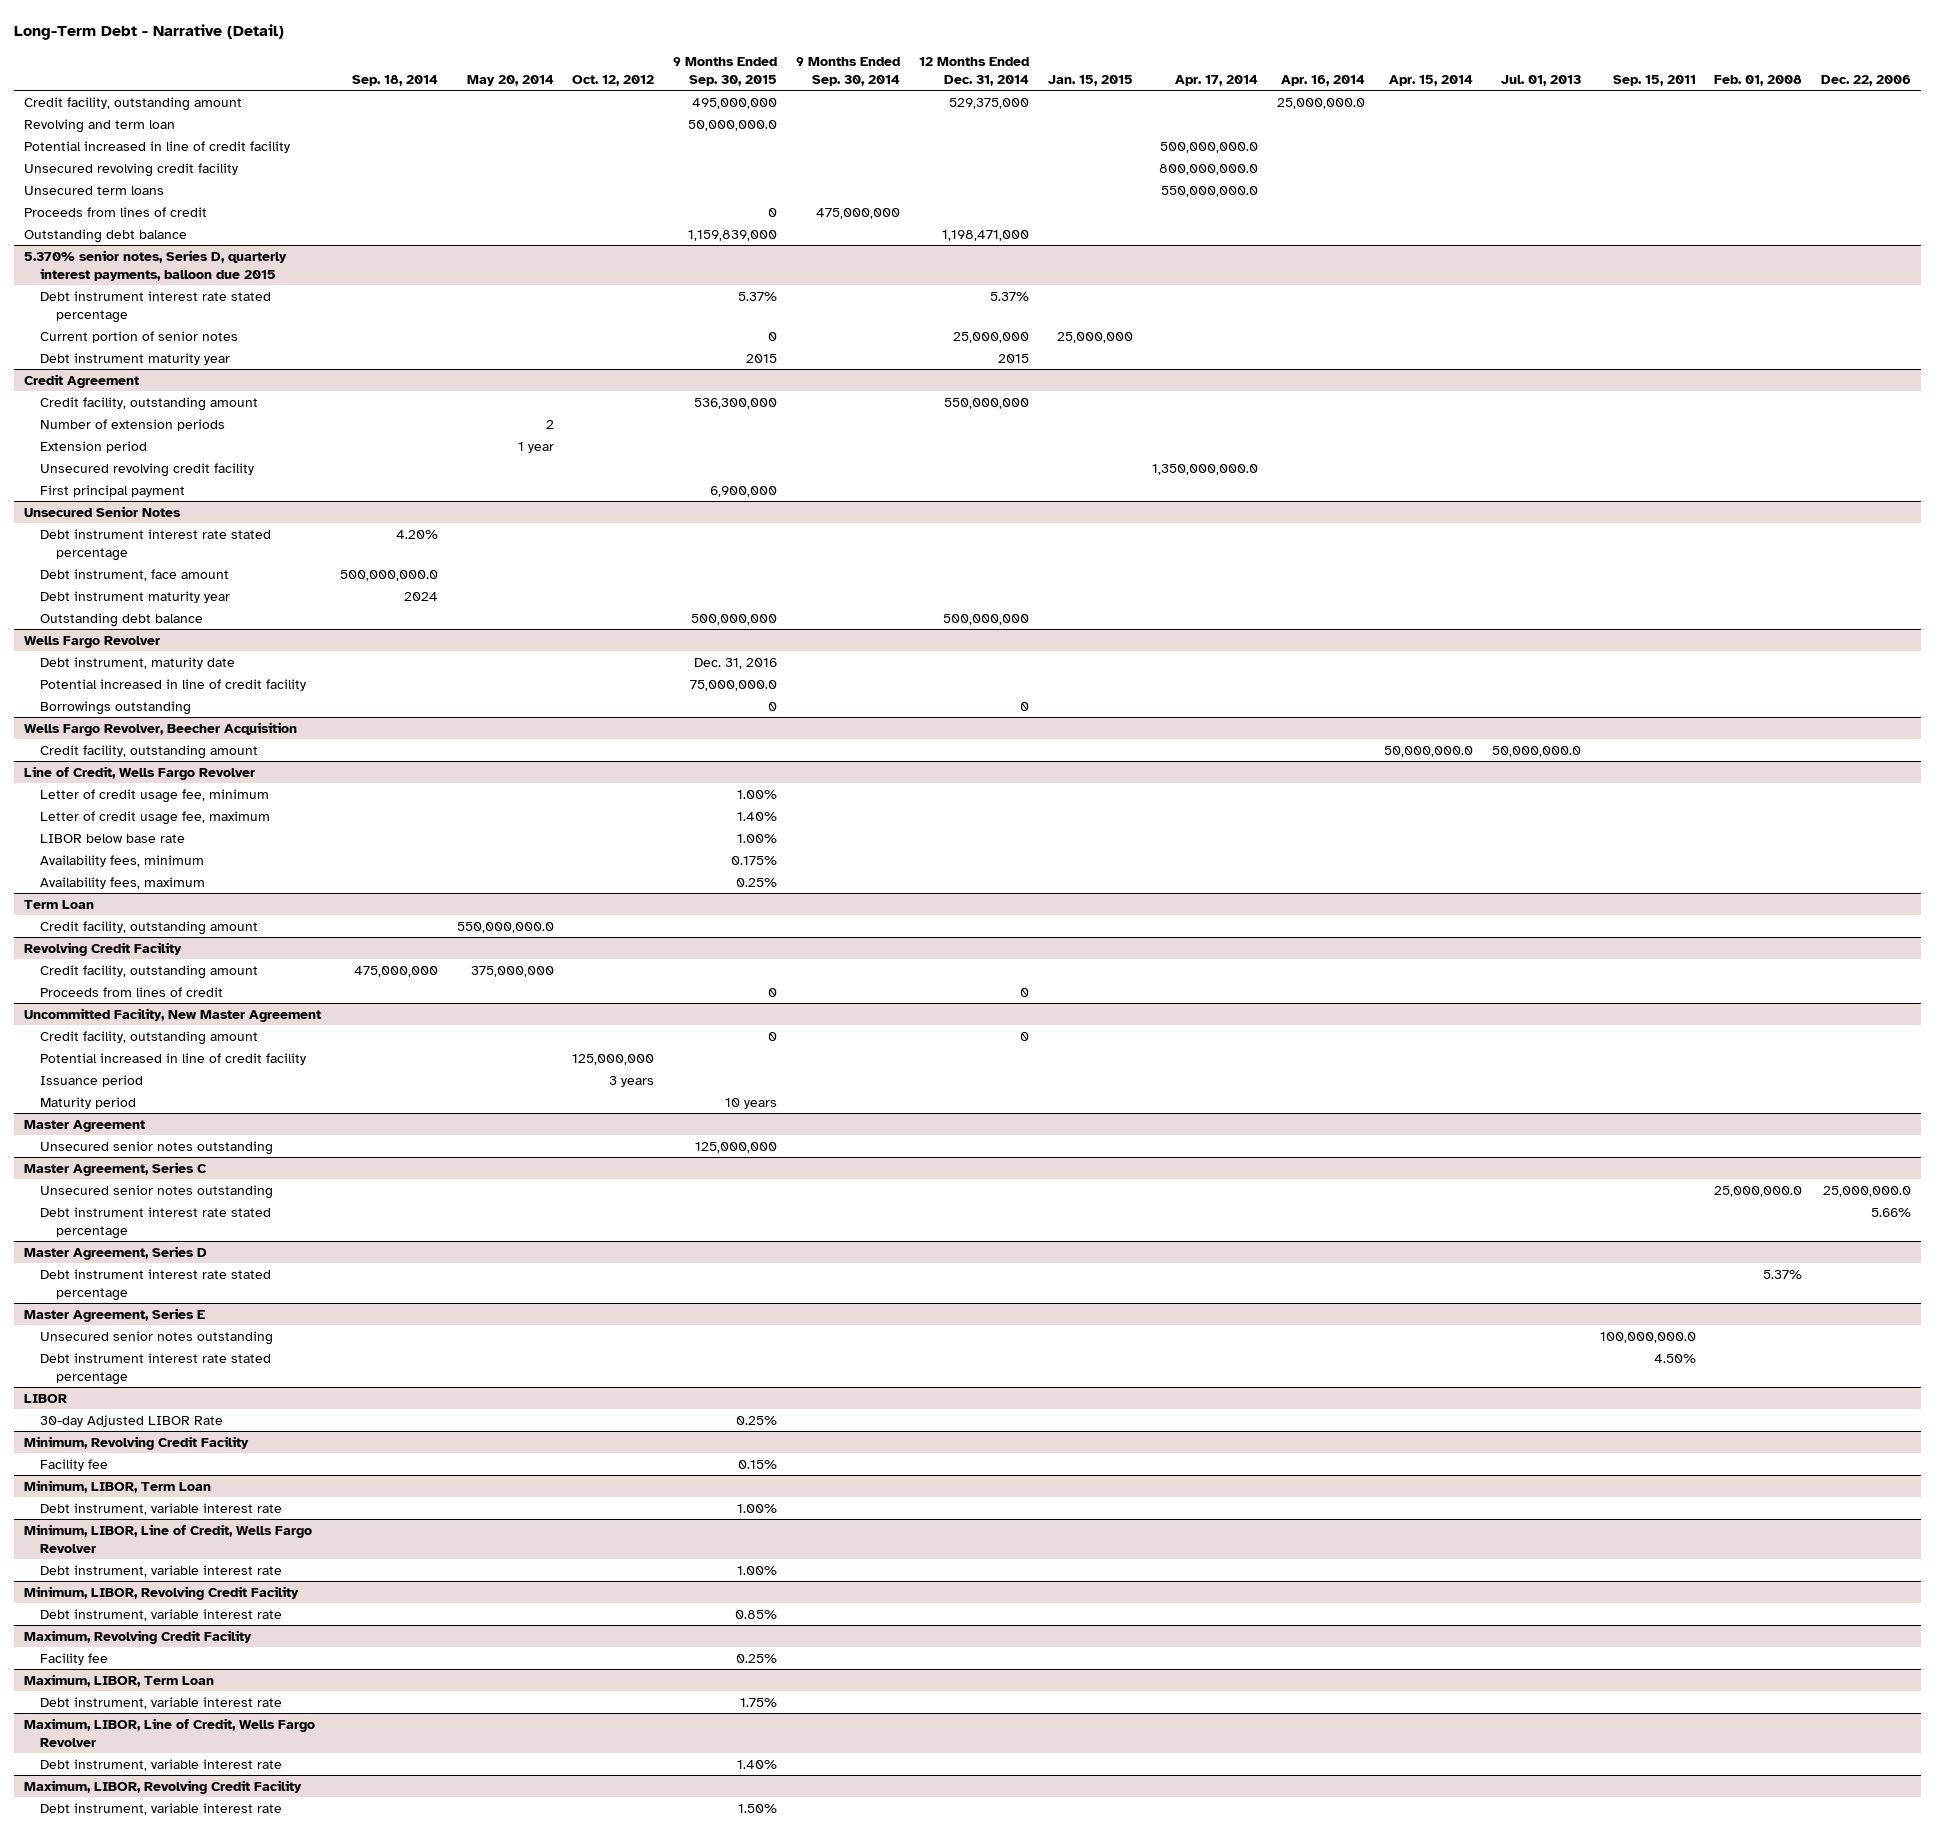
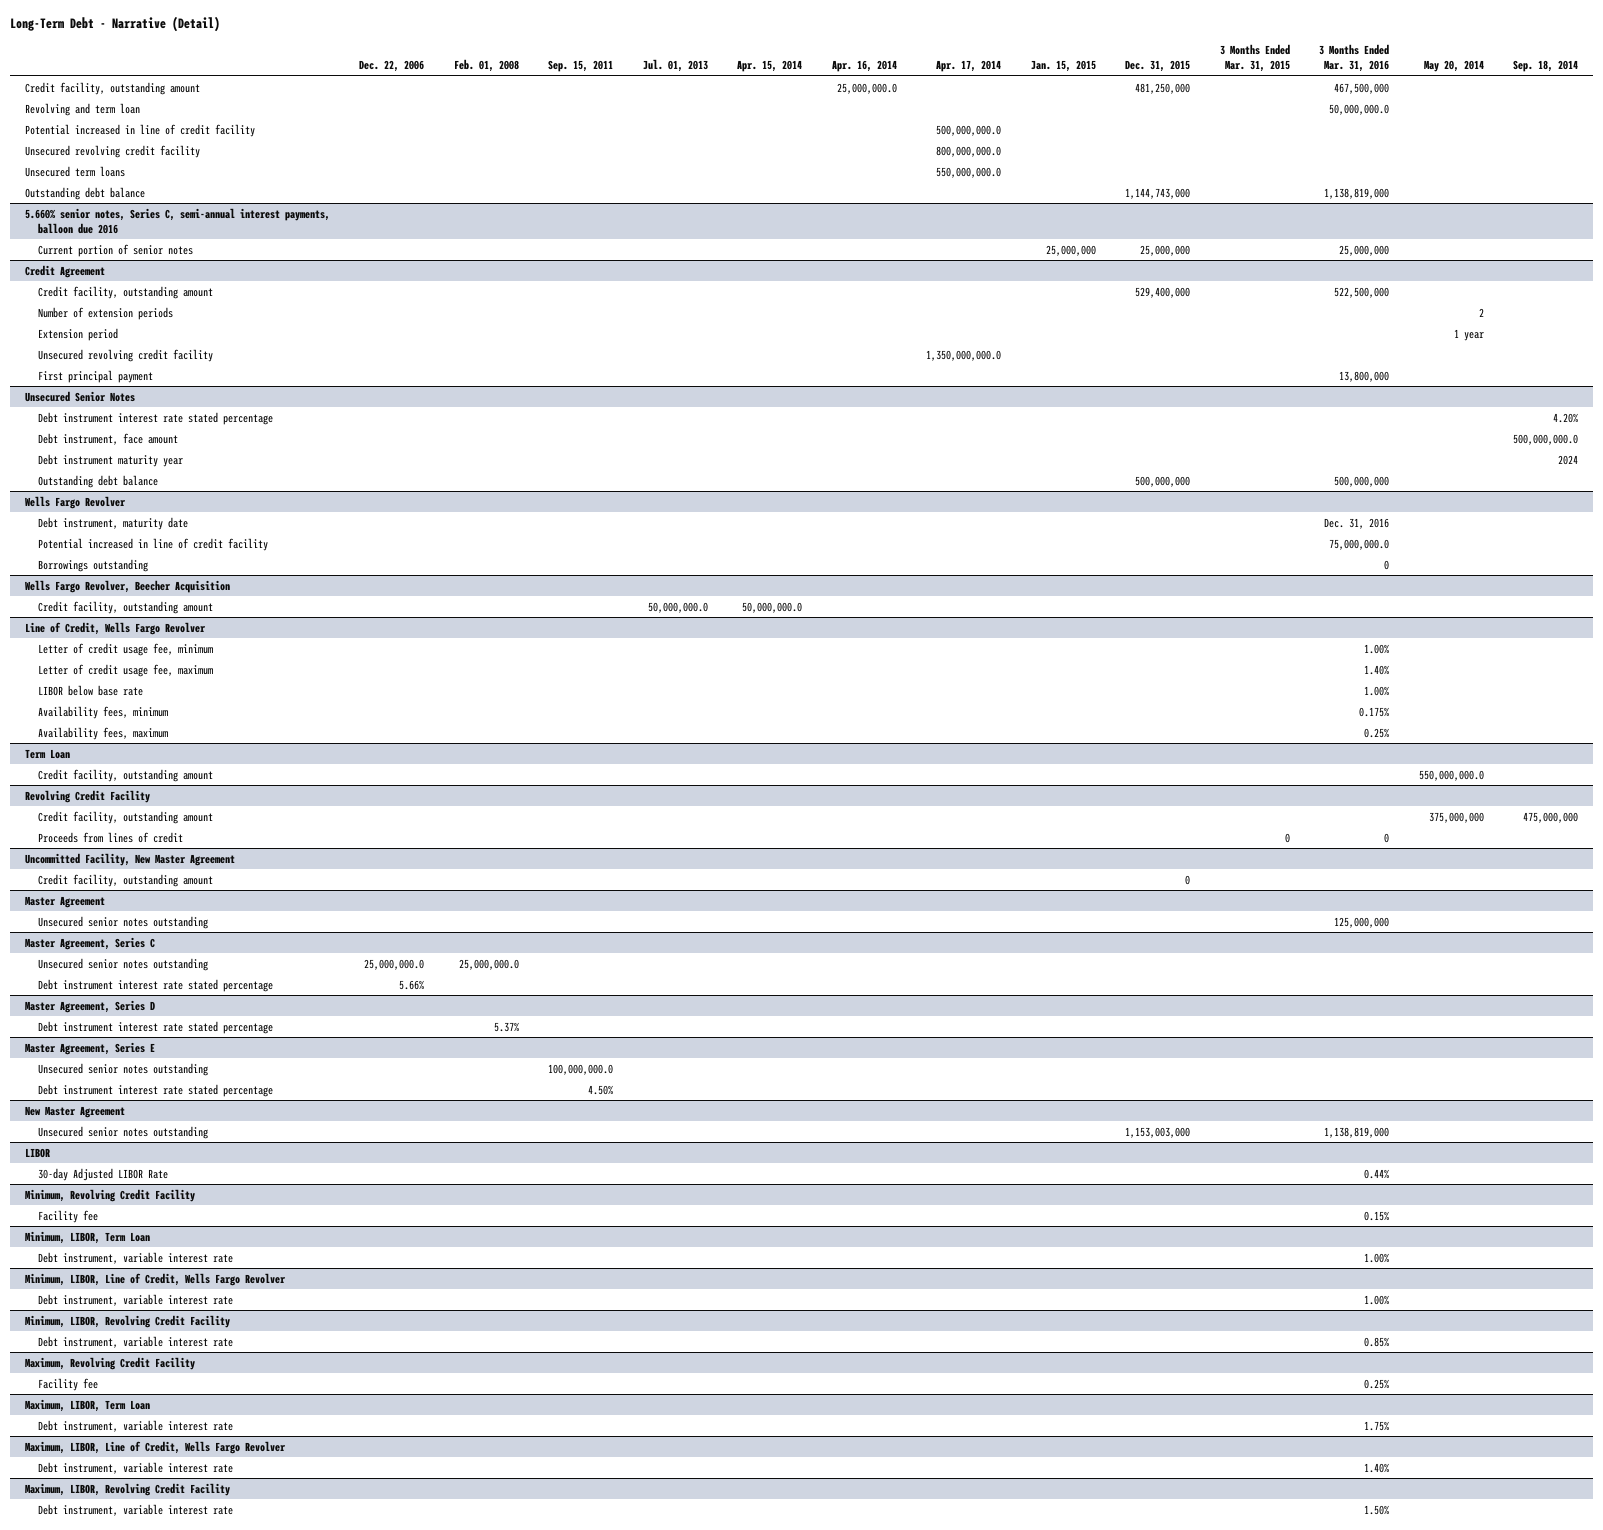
[572,74,655,86] Oct. 12, 2012 -> none
[673,56,778,86] 9 Months Ended Sep. 30, 2015 -> none
[796,56,901,86] 9 Months Ended Sep. 30, 2014 -> none
[919,56,1030,86] 12 Months Ended Dec. 31, 2014 -> none
none -> [1125,60,1191,73] Dec. 31, 2015
none -> [1219,44,1290,73] 3 Months Ended Mar. 31, 2015
none -> [1319,44,1390,73] 3 Months Ended Mar. 31, 2016
[23,206,207,217] Proceeds from lines of credit -> none
[39,290,271,323] Debt instrument interest rate stated percentage -> none
[23,249,287,281] 5.370% senior notes, Series D, quarterly interest payments, balloon due 2015 -> [24,207,330,234] 5.660% senior notes, Series C, semi-annual interest payments, balloon due 2016
[39,352,230,365] Debt instrument maturity year -> none
[39,1052,306,1065] Potential increased in line of credit facility -> none
[39,1074,143,1087] Issuance period -> none
[39,1096,136,1109] Maturity period -> none
none -> [24,1105,125,1118] New Master Agreement
none -> [37,1125,208,1139] Unsecured senior notes outstanding

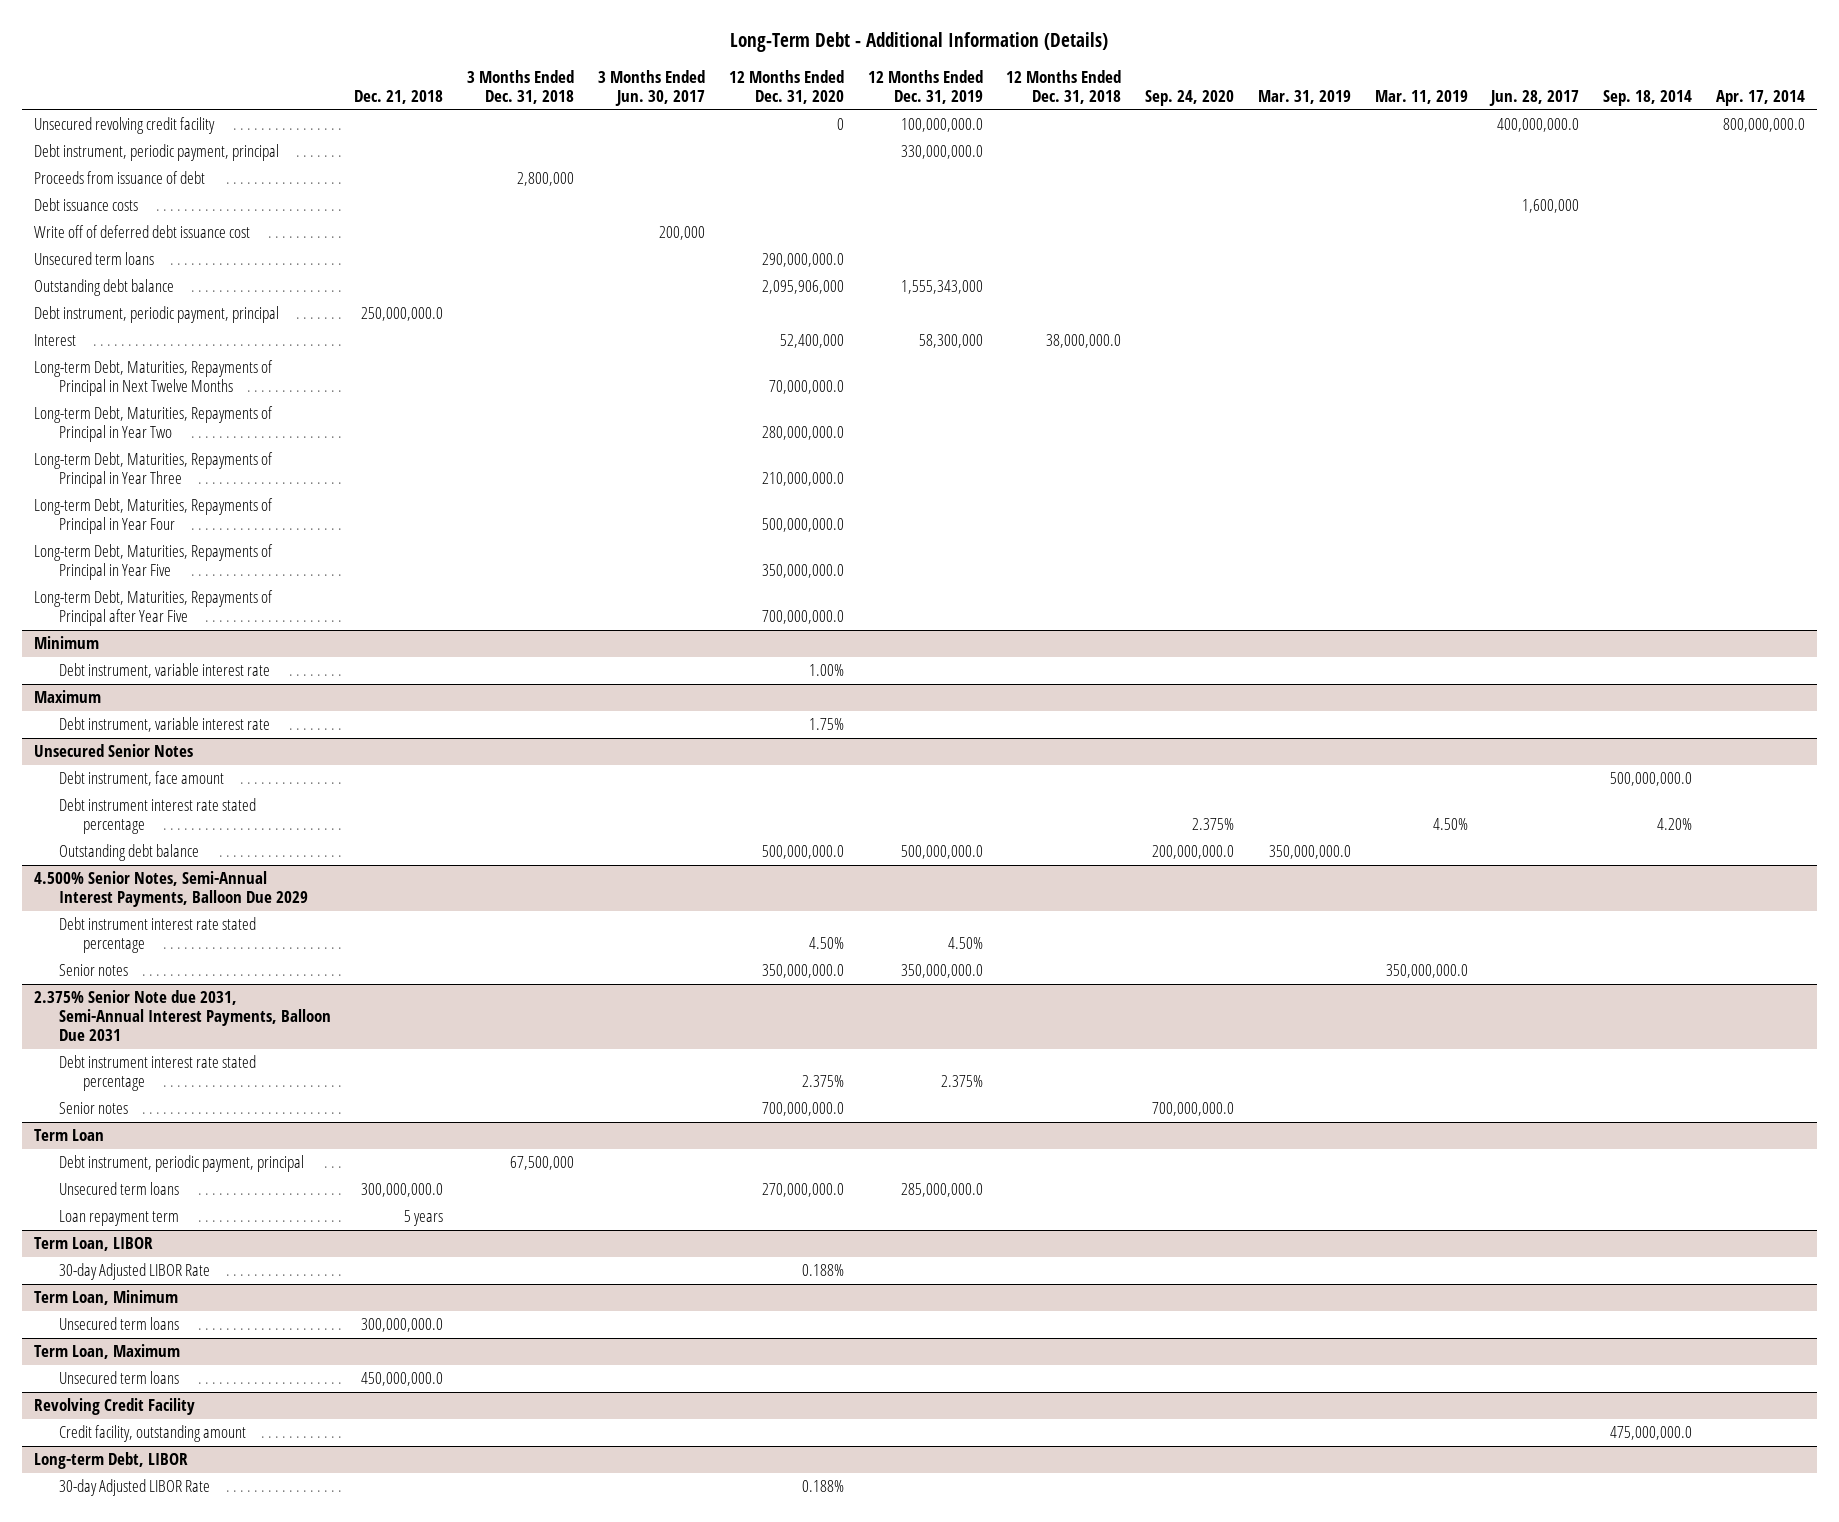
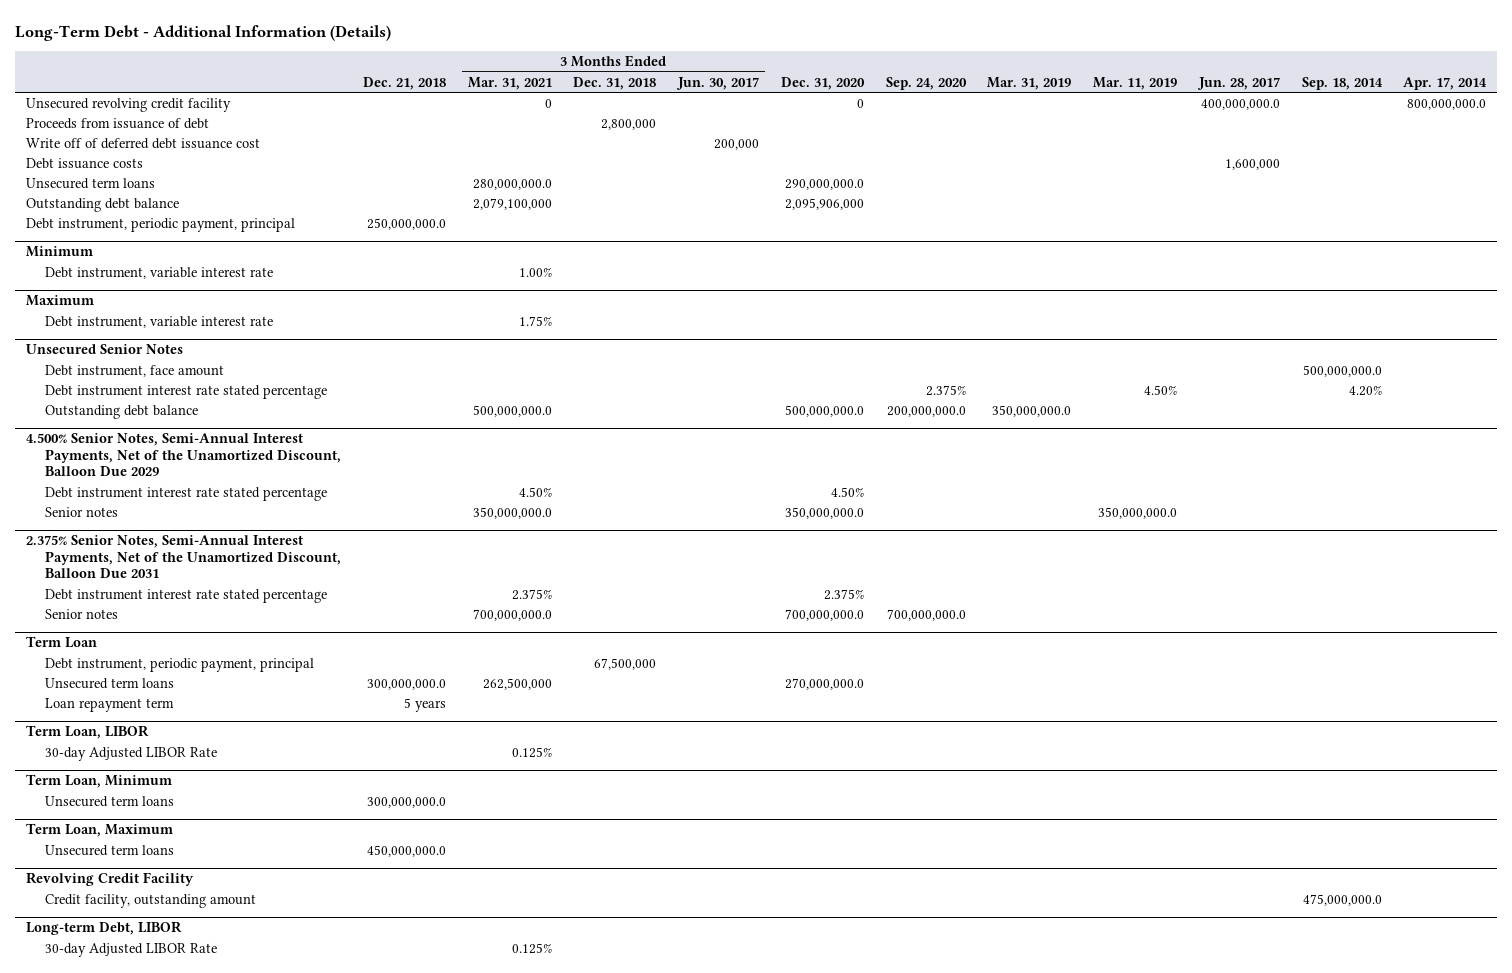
[728,70,844,105] 12 Months Ended Dec. 31, 2020 -> none
[867,70,983,105] 12 Months Ended Dec. 31, 2019 -> none
[1006,70,1122,105] 12 Months Ended Dec. 31, 2018 -> none
none -> [467,76,552,90] Mar. 31, 2021
none -> [780,76,865,90] Dec. 31, 2020
[33,144,279,162] Debt instrument, periodic payment, principal -> none
[33,198,138,212] Debt issuance costs -> [25,157,143,169] Debt issuance costs
[33,334,76,347] Interest -> none
[33,360,273,397] Long-term Debt, Maturities, Repayments of Principal in Next Twelve Months -> none
[33,406,273,443] Long-term Debt, Maturities, Repayments of Principal in Year Two -> none
[33,452,273,489] Long-term Debt, Maturities, Repayments of Principal in Year Three -> none
[33,498,273,535] Long-term Debt, Maturities, Repayments of Principal in Year Four -> none
[33,544,273,581] Long-term Debt, Maturities, Repayments of Principal in Year Five -> none
[33,590,273,627] Long-term Debt, Maturities, Repayments of Principal after Year Five -> none
[33,871,308,908] 4.500% Senior Notes, Semi-Annual Interest Payments, Balloon Due 2029 -> [25,433,342,477] 4.500% Senior Notes, Semi-Annual Interest Payments, Net of the Unamortized Discount, Balloon Due 2029
[33,990,331,1042] 2.375% Senior Note due 2031, Semi-Annual Interest Payments, Balloon Due 2031 -> [25,535,342,579] 2.375% Senior Notes, Semi-Annual Interest Payments, Net of the Unamortized Discount, Balloon Due 2031

